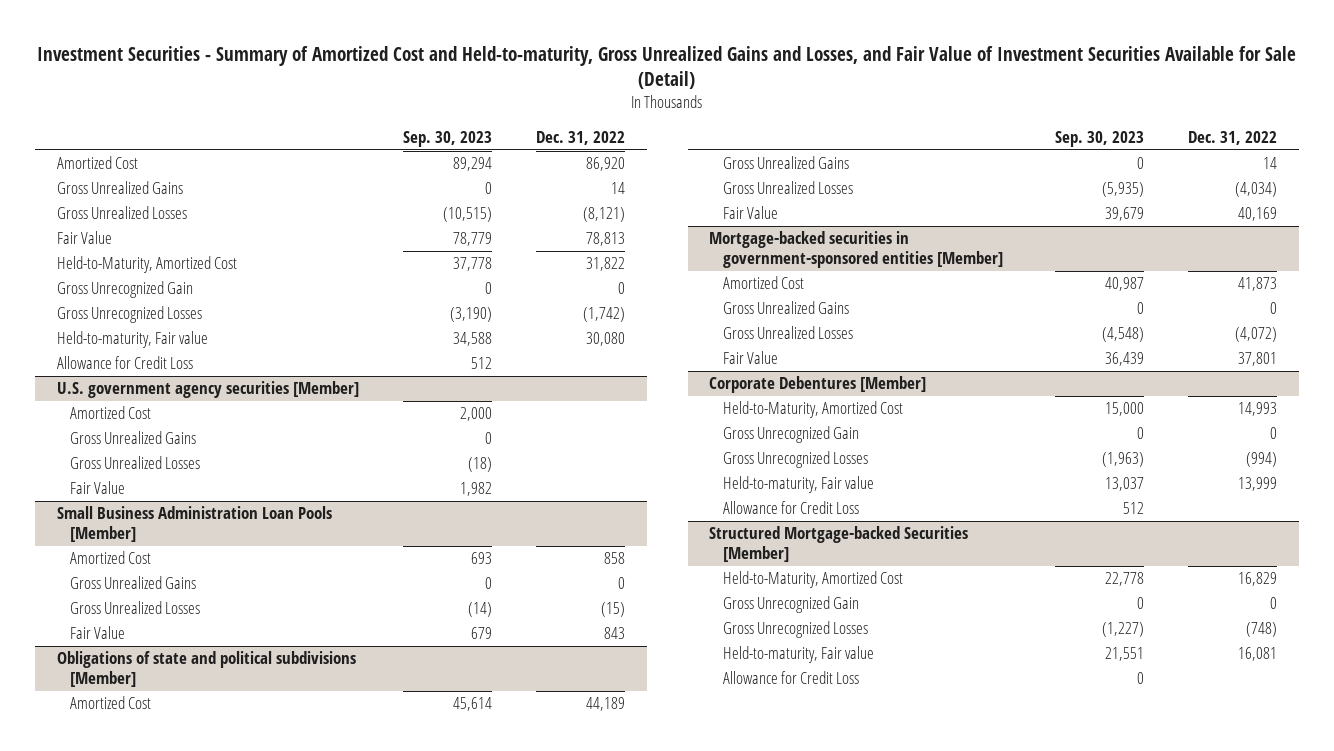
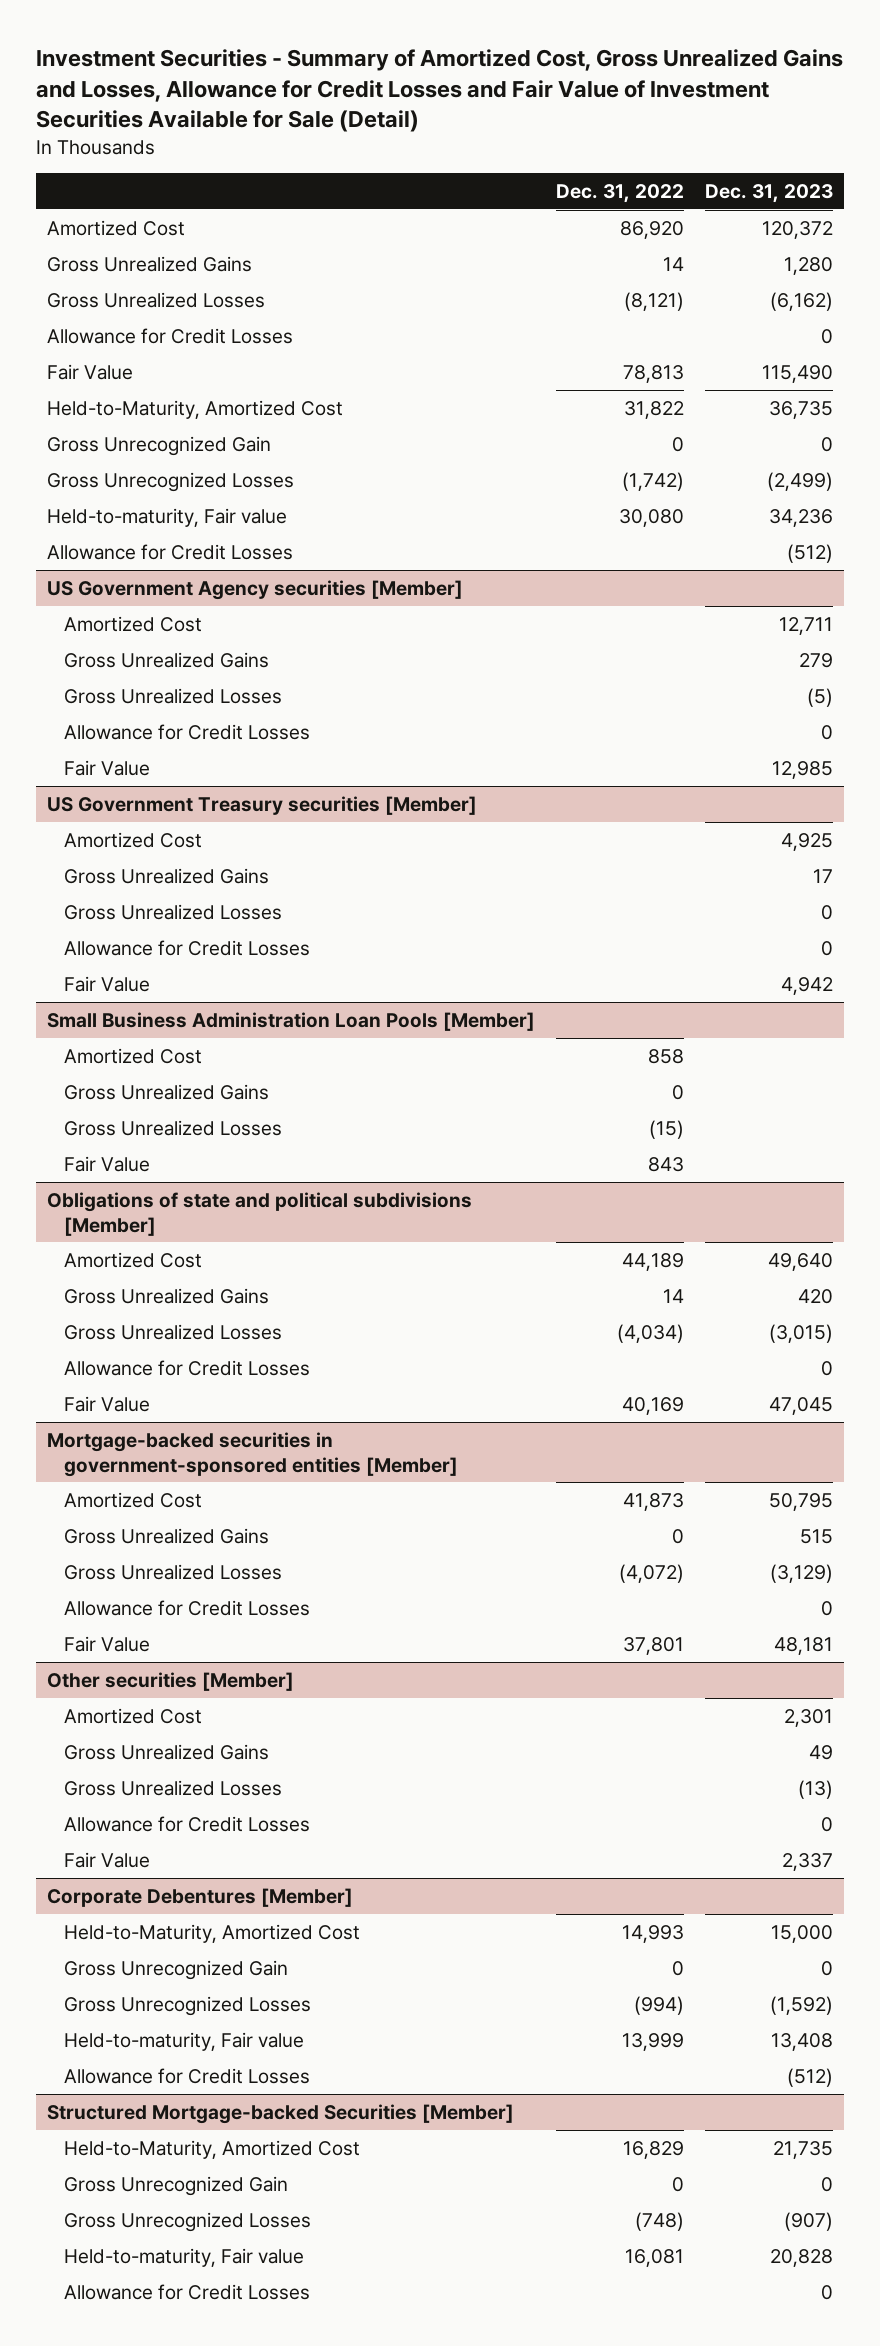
[37,45,1297,90] Investment Securities - Summary of Amortized Cost and Held-to-maturity, Gross Unrealized Gains and Losses, and Fair Value of Investment Securities Available for Sale (Detail) -> [35,49,843,133] Investment Securities - Summary of Amortized Cost, Gross Unrealized Gains and Losses, Allowance for Credit Losses and Fair Value of Investment Securities Available for Sale (Detail)
[402,130,492,147] Sep. 30, 2023 -> none
none -> [705,184,834,204] Dec. 31, 2023
none -> [46,327,293,344] Allowance for Credit Losses
[56,356,193,370] Allowance for Credit Loss -> [46,543,293,560] Allowance for Credit Losses
[56,381,359,399] U.S. government agency securities [Member] -> [46,579,463,600] US Government Agency securities [Member]
none -> [64,723,311,740] Allowance for Credit Losses
none -> [46,795,477,815] US Government Treasury securities [Member]
none -> [64,831,203,848] Amortized Cost
none -> [64,867,270,884] Gross Unrealized Gains
none -> [64,903,283,920] Gross Unrealized Losses
none -> [64,939,311,956] Allowance for Credit Losses
none -> [64,975,151,992] Fair Value
none -> [64,1359,311,1376] Allowance for Credit Losses
none -> [64,1599,311,1616] Allowance for Credit Losses
none -> [46,1671,294,1691] Other securities [Member]
none -> [64,1707,203,1724] Amortized Cost
none -> [64,1743,270,1760] Gross Unrealized Gains
none -> [64,1779,283,1796] Gross Unrealized Losses
none -> [64,1815,311,1832] Allowance for Credit Losses
none -> [64,1851,151,1868] Fair Value
[722,501,859,515] Allowance for Credit Loss -> [64,2067,311,2084] Allowance for Credit Losses
[722,671,859,685] Allowance for Credit Loss -> [64,2283,311,2300] Allowance for Credit Losses

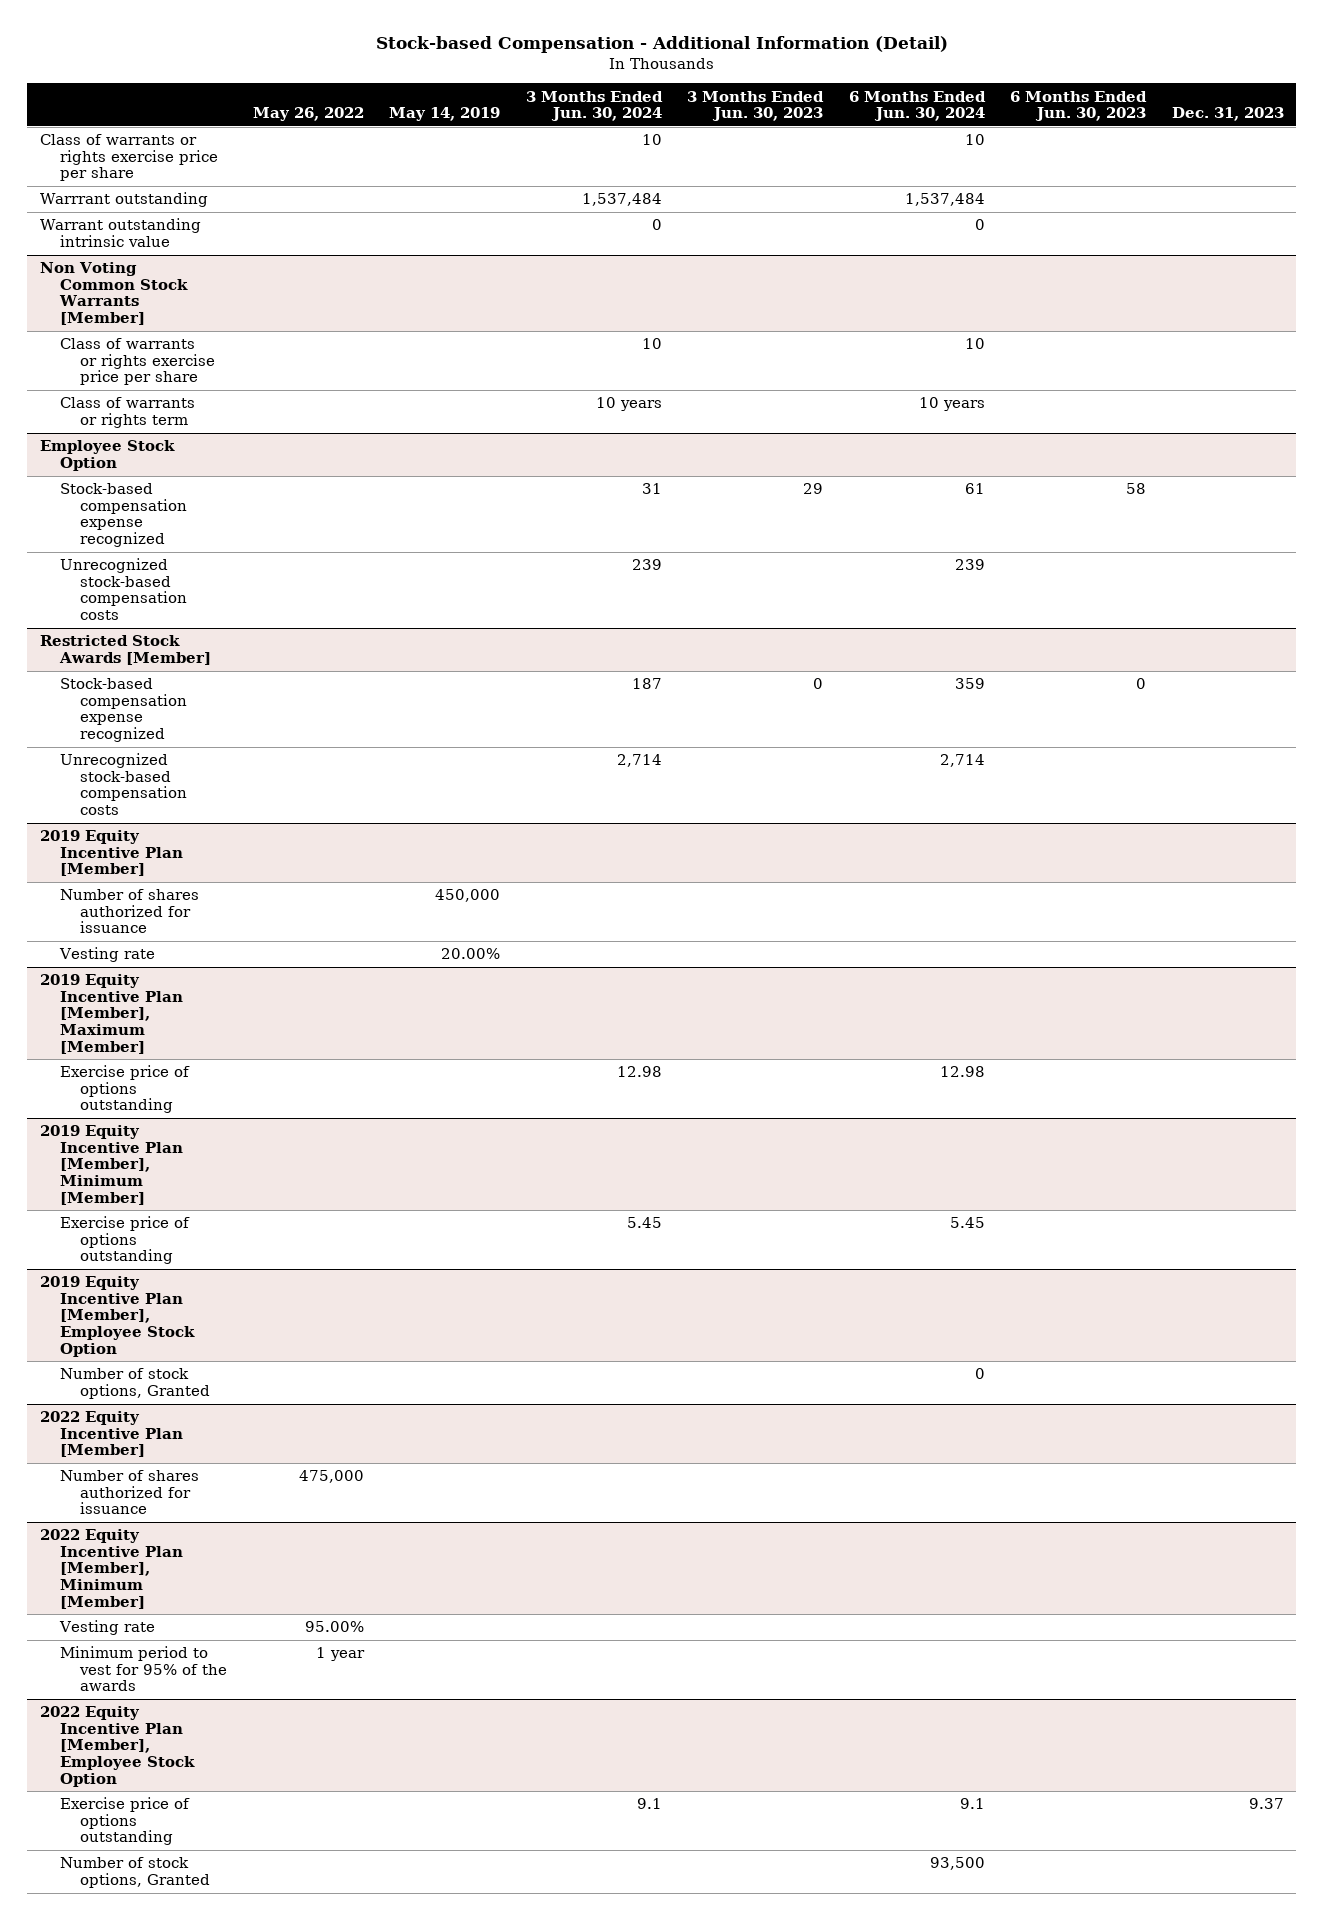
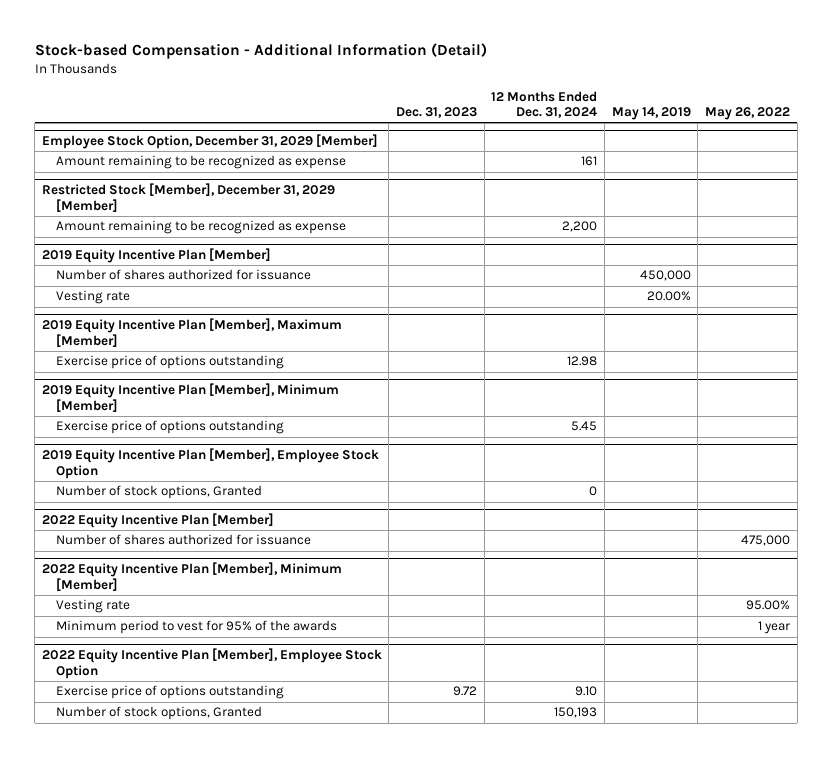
[525,90,663,122] 3 Months Ended Jun. 30, 2024 -> none
[687,90,825,122] 3 Months Ended Jun. 30, 2023 -> none
[848,90,986,122] 6 Months Ended Jun. 30, 2024 -> none
[1010,90,1148,122] 6 Months Ended Jun. 30, 2023 -> none
none -> [491,90,598,119] 12 Months Ended Dec. 31, 2024
[39,134,219,182] Class of warrants or rights exercise price per share -> none
[39,192,208,208] Warrrant outstanding -> none
[39,218,201,247] Warrant outstanding intrinsic value -> none
[39,262,189,326] Non Voting Common Stock Warrants [Member] -> none
[60,338,216,386] Class of warrants or rights exercise price per share -> none
[60,397,196,428] Class of warrants or rights term -> none
[60,483,188,548] Stock-based compensation expense recognized -> none
[39,635,212,665] Restricted Stock Awards [Member] -> none
[60,678,188,743] Stock-based compensation expense recognized -> none
[60,753,188,816] Unrecognized stock-based compensation costs -> none
[39,440,175,471] Employee Stock Option -> [41,134,378,150] Employee Stock Option, December 31, 2029 [Member]
[60,558,188,621] Unrecognized stock-based compensation costs -> [56,155,347,170] Amount remaining to be recognized as expense
none -> [41,183,335,212] Restricted Stock [Member], December 31, 2029 [Member]
none -> [56,220,347,235] Amount remaining to be recognized as expense
[1248,1798,1284,1810] 9.37 -> [452,686,477,697] 9.72

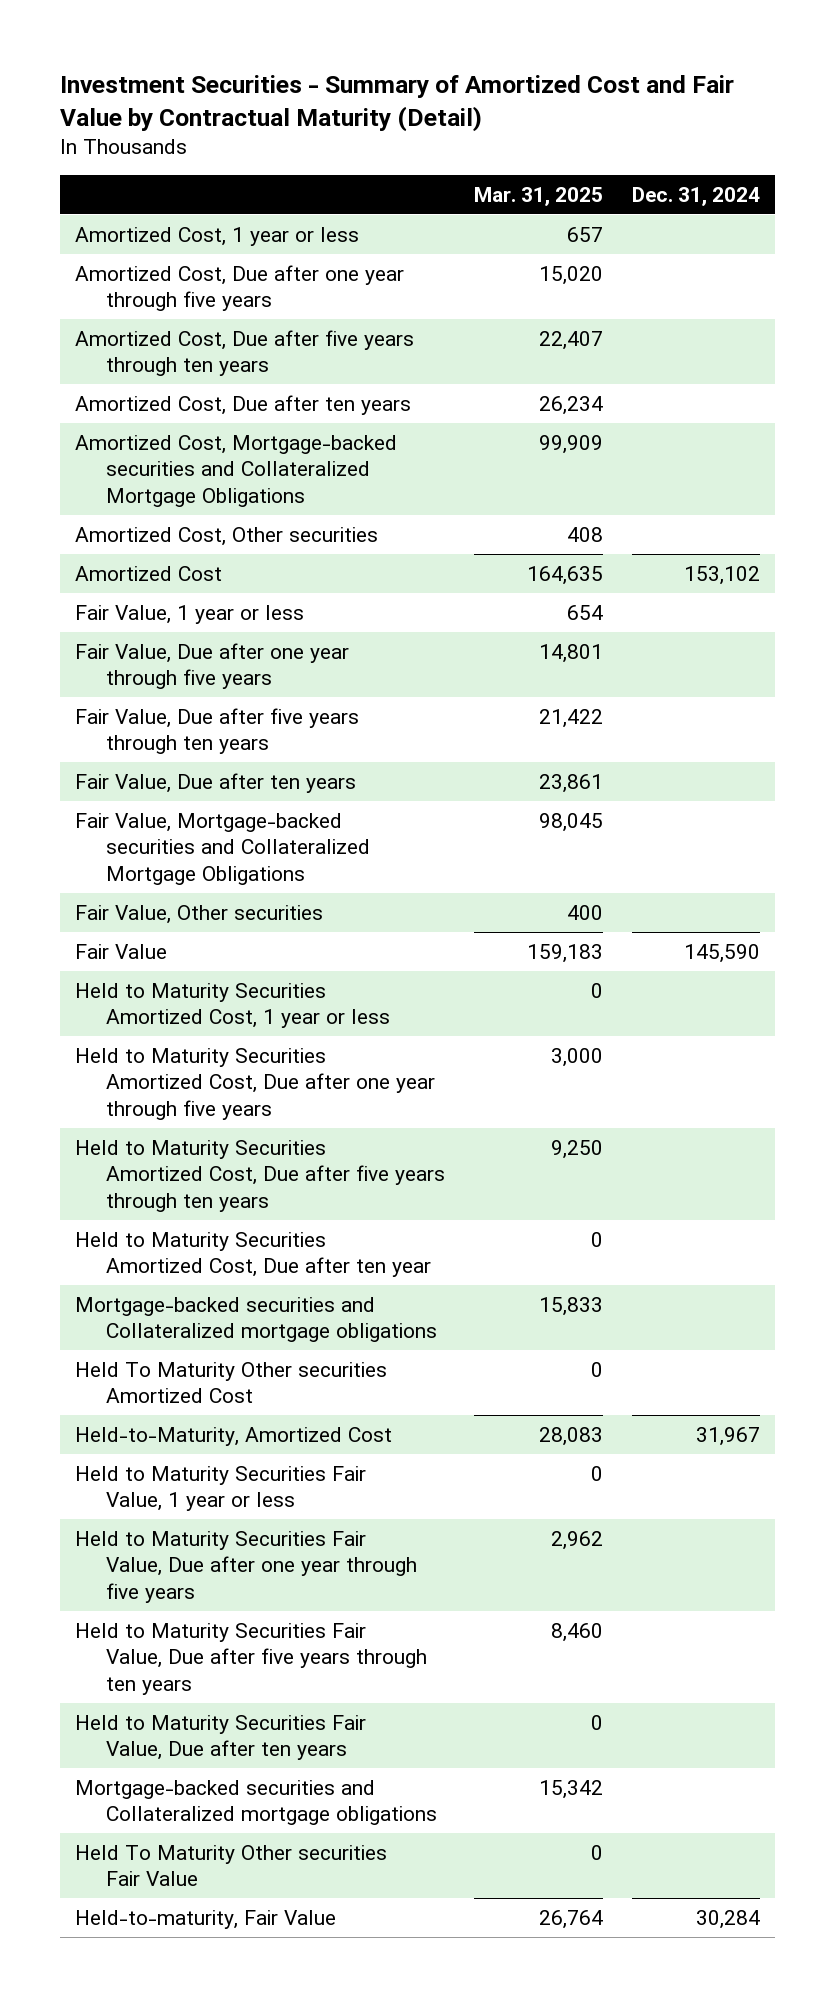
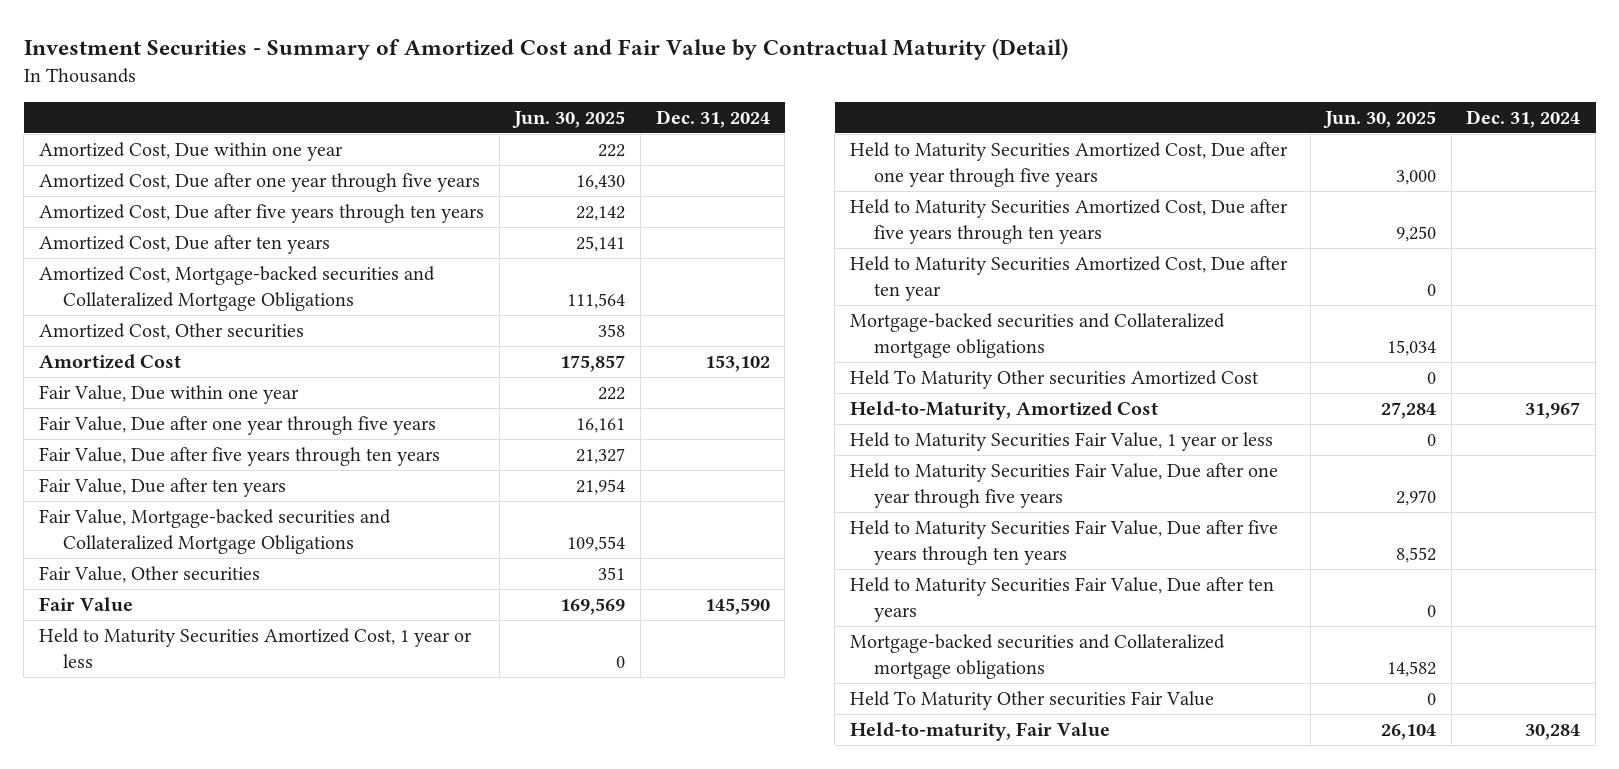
[474,187,604,207] Mar. 31, 2025 -> none
none -> [512,111,626,129] Jun. 30, 2025
[74,226,359,246] Amortized Cost, 1 year or less -> [38,141,343,161] Amortized Cost, Due within one year
[74,604,304,624] Fair Value, 1 year or less -> [38,384,299,404] Fair Value, Due within one year

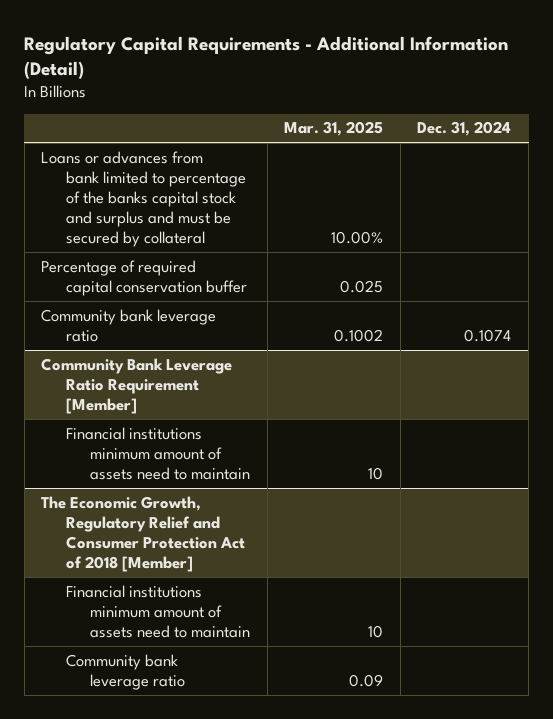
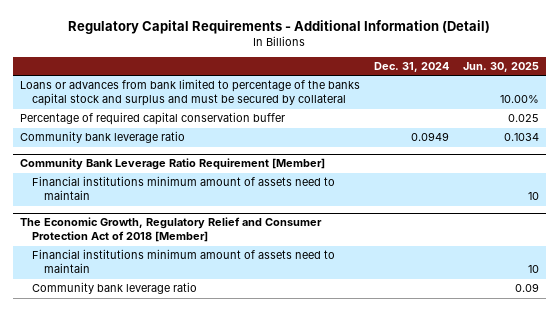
[284,121,384,137] Mar. 31, 2025 -> none
none -> [462,62,539,73] Jun. 30, 2025
[464,328,512,342] 0.1074 -> [410,132,449,142] 0.0949

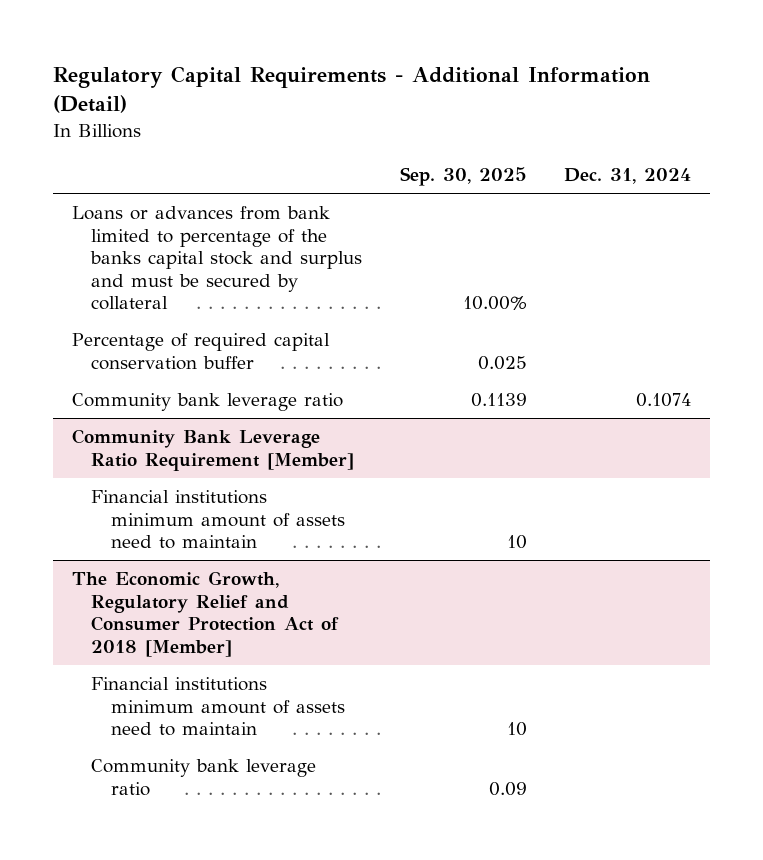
[462,62,539,73] Jun. 30, 2025 -> none
none -> [399,166,527,186] Sep. 30, 2025
[410,132,449,142] 0.0949 -> [636,393,692,408] 0.1074

